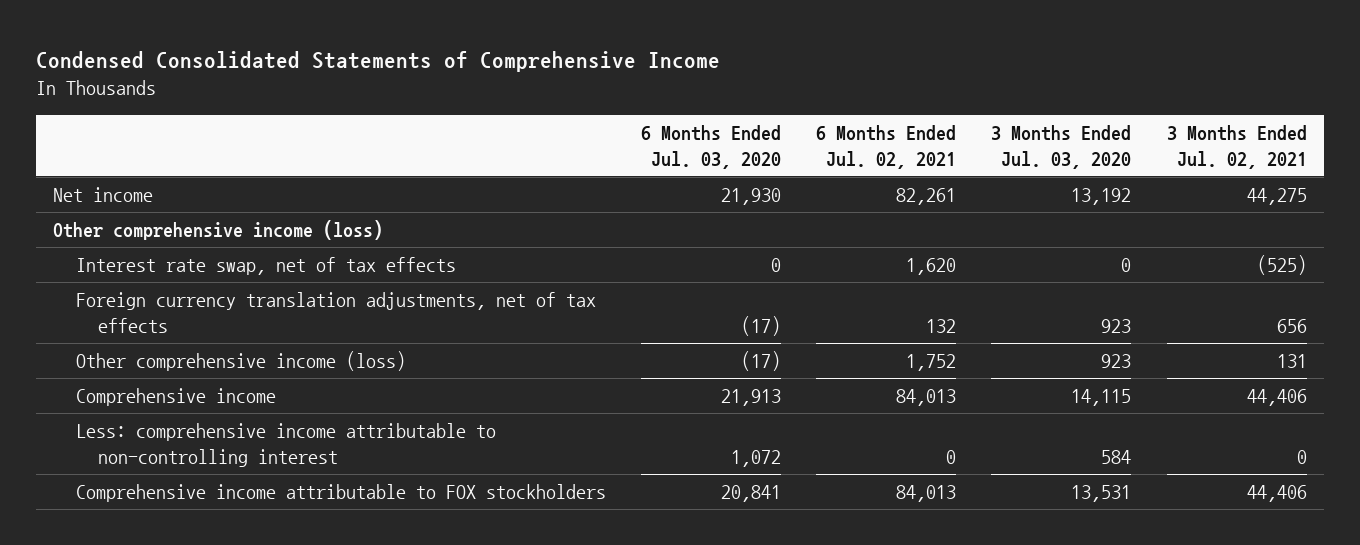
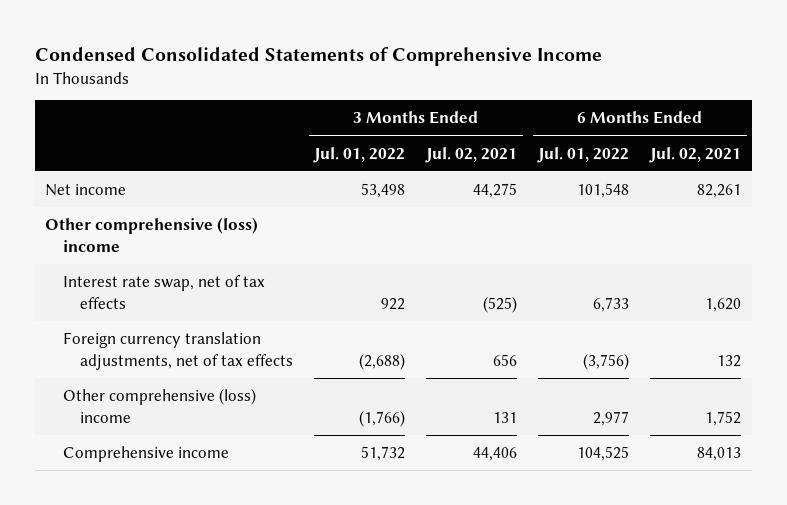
[640,124,781,169] 6 Months Ended Jul. 03, 2020 -> none
[991,124,1132,169] 3 Months Ended Jul. 03, 2020 -> none
none -> [313,146,406,163] Jul. 01, 2022
none -> [537,146,630,163] Jul. 01, 2022
[53,220,384,241] Other comprehensive income (loss) -> [45,217,259,252] Other comprehensive (loss) income
[75,351,406,372] Other comprehensive income (loss) -> [62,388,256,423] Other comprehensive (loss) income
[75,423,496,468] Less: comprehensive income attributable to non-controlling interest -> none
[75,484,606,503] Comprehensive income attributable to FOX stockholders -> none

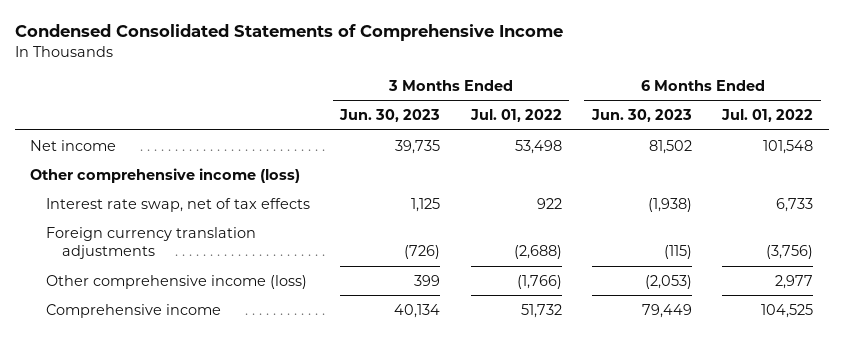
[425,146,518,163] Jul. 02, 2021 -> none
[649,146,742,163] Jul. 02, 2021 -> none
none -> [339,109,441,123] Jun. 30, 2023
none -> [590,109,692,123] Jun. 30, 2023
[45,217,259,252] Other comprehensive (loss) income -> [29,167,300,183] Other comprehensive income (loss)
[62,332,294,370] Foreign currency translation adjustments, net of tax effects -> [45,226,256,260] Foreign currency translation adjustments
[62,388,256,423] Other comprehensive (loss) income -> [45,274,307,289] Other comprehensive income (loss)

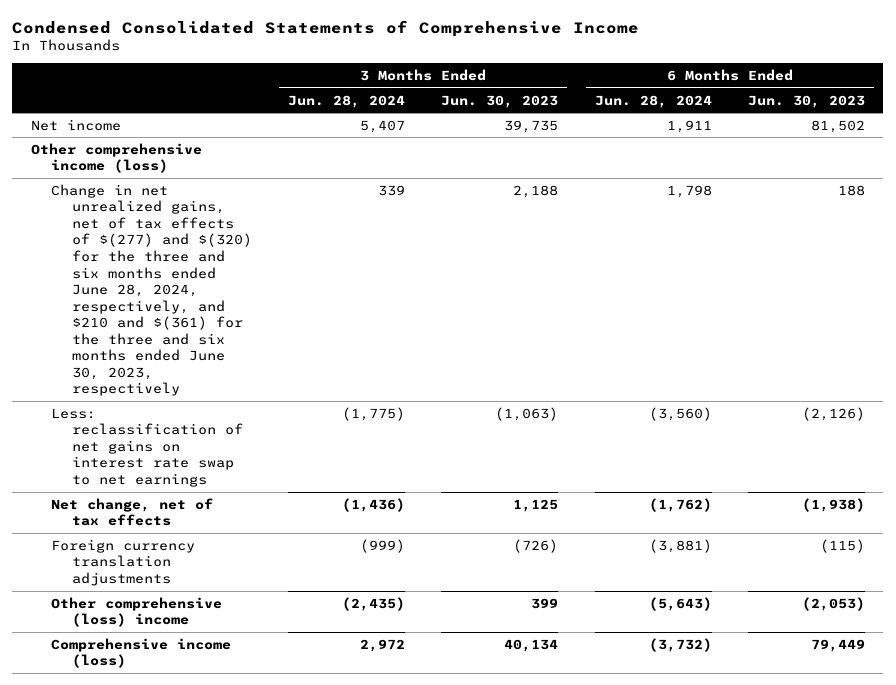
[469,109,562,123] Jul. 01, 2022 -> none
[721,109,814,123] Jul. 01, 2022 -> none
none -> [288,94,406,108] Jun. 28, 2024
none -> [594,94,712,108] Jun. 28, 2024
none -> [51,183,252,397] Change in net unrealized gains, net of tax effects of $(277) and $(320) for the three and six months ended June 28, 2024, respectively, and $210 and $(361) for the three and six months ended June 30, 2023, respectively
none -> [51,407,243,488] Less: reclassification of net gains on interest rate swap to net earnings
[45,197,310,212] Interest rate swap, net of tax effects -> [51,497,214,527] Net change, net of tax effects
[45,274,307,289] Other comprehensive income (loss) -> [51,596,223,628] Other comprehensive (loss) income
[45,303,221,318] Comprehensive income -> [51,637,232,669] Comprehensive income (loss)

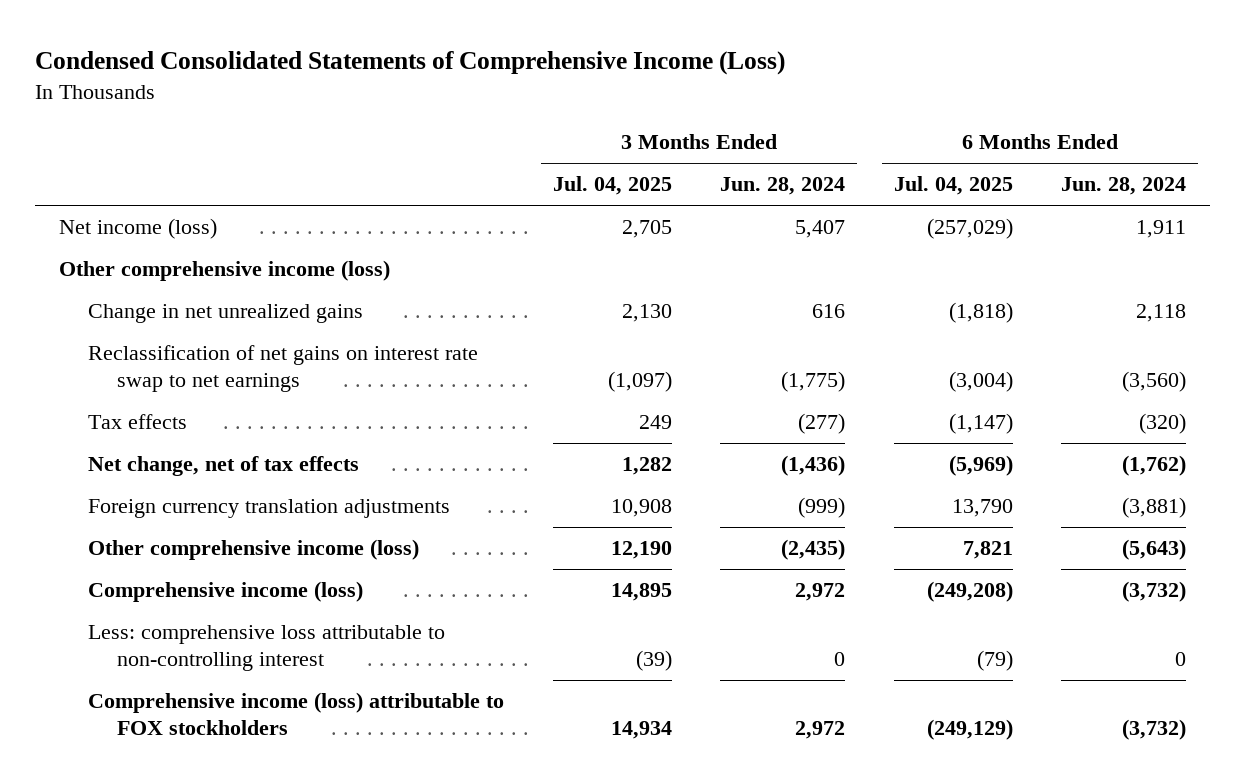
[12,19,640,37] Condensed Consolidated Statements of Comprehensive Income -> [34,51,785,76] Condensed Consolidated Statements of Comprehensive Income (Loss)
[441,94,559,108] Jun. 30, 2023 -> none
[748,94,866,108] Jun. 30, 2023 -> none
none -> [552,176,672,196] Jul. 04, 2025
none -> [893,176,1013,196] Jul. 04, 2025
[30,118,121,131] Net income -> [59,218,218,240] Net income (loss)
[51,183,252,397] Change in net unrealized gains, net of tax effects of $(277) and $(320) for the three and six months ended June 28, 2024, respectively, and $210 and $(361) for the three and six months ended June 30, 2023, respectively -> [88,304,364,324] Change in net unrealized gains
[378,184,406,196] 339 -> [812,304,846,319] 616
[666,184,712,198] 1,798 -> [1136,304,1187,323] 2,118
[51,407,243,488] Less: reclassification of net gains on interest rate swap to net earnings -> [88,345,479,393] Reclassification of net gains on interest rate swap to net earnings
none -> [88,414,188,430] Tax effects
[51,596,223,628] Other comprehensive (loss) income -> [88,539,420,561] Other comprehensive income (loss)
none -> [88,625,446,672] Less: comprehensive loss attributable to non-controlling interest
none -> [88,692,505,736] Comprehensive income (loss) attributable to FOX stockholders

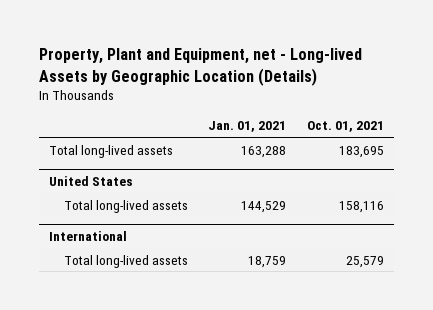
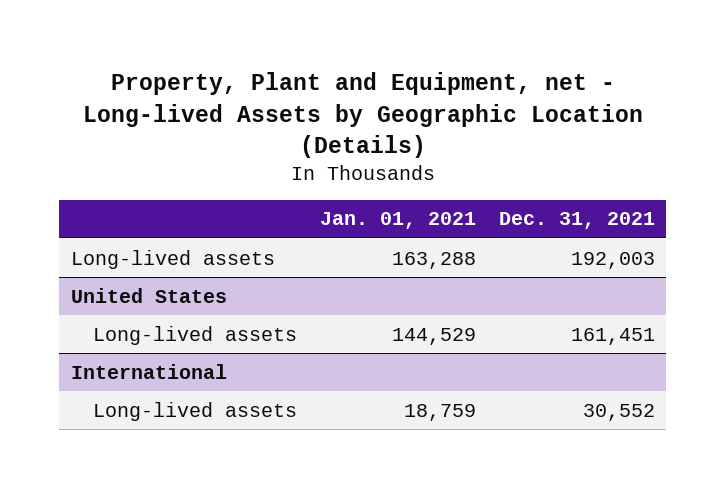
[306,121,384,133] Oct. 01, 2021 -> none
none -> [498,212,655,230] Dec. 31, 2021
[49,144,174,158] Total long-lived assets -> [70,249,275,269] Long-lived assets
[63,199,188,213] Total long-lived assets -> [92,325,297,345] Long-lived assets
[63,254,188,268] Total long-lived assets -> [92,401,297,421] Long-lived assets

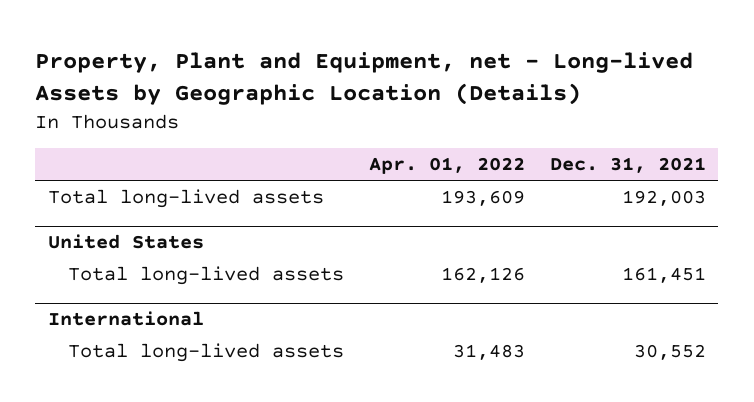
[319,212,476,230] Jan. 01, 2021 -> none
none -> [369,157,526,175] Apr. 01, 2022
[70,249,275,269] Long-lived assets -> [47,189,324,209] Total long-lived assets
[92,325,297,345] Long-lived assets -> [68,266,345,286] Total long-lived assets
[92,401,297,421] Long-lived assets -> [68,343,345,363] Total long-lived assets

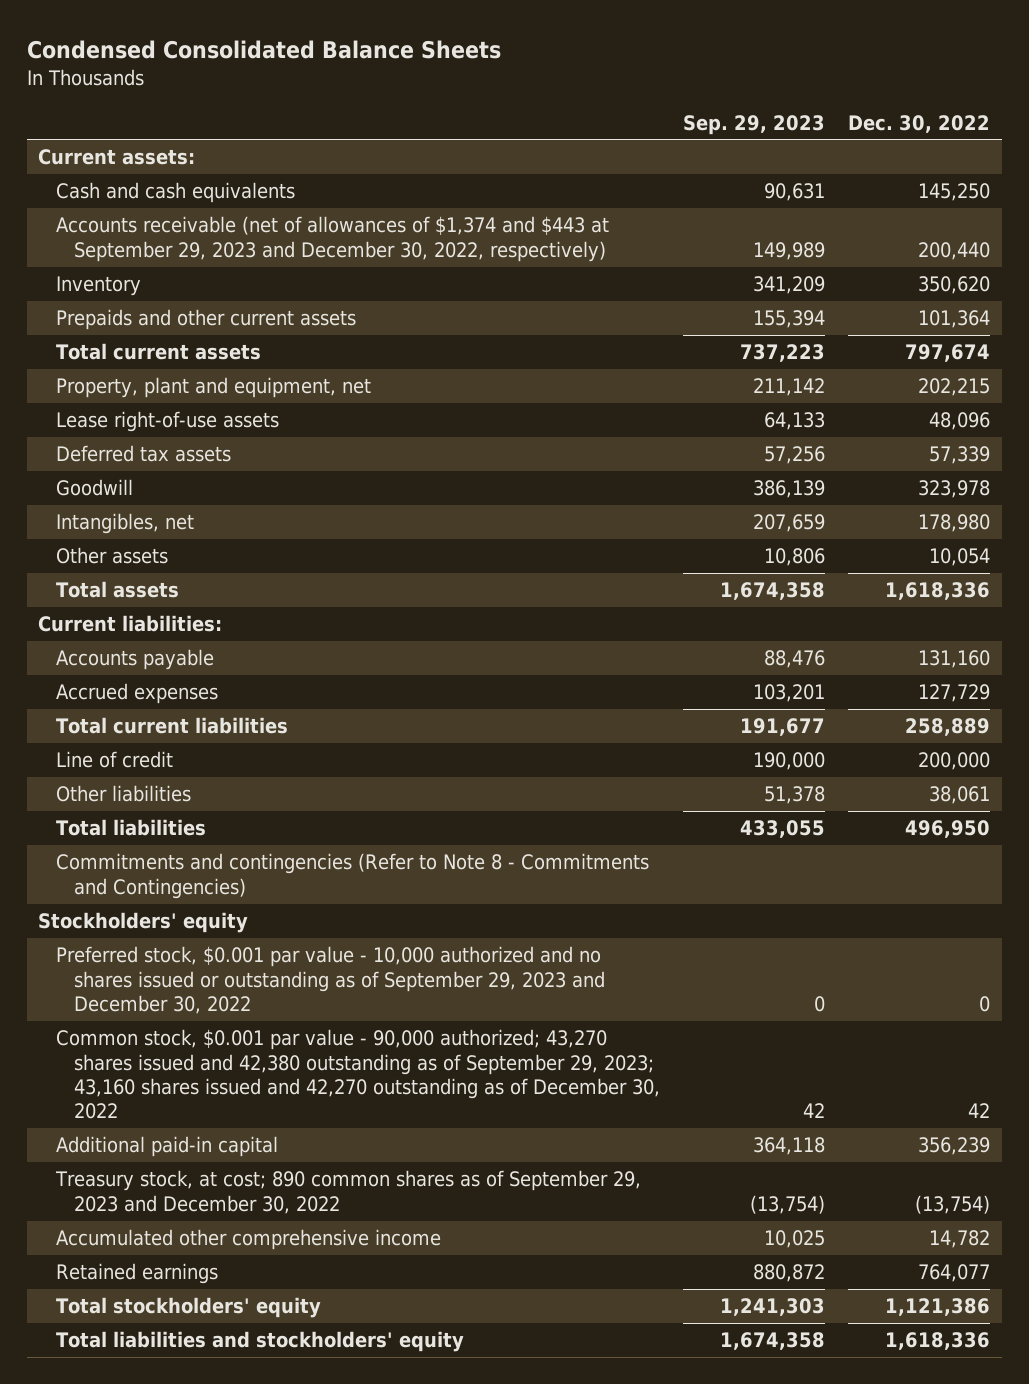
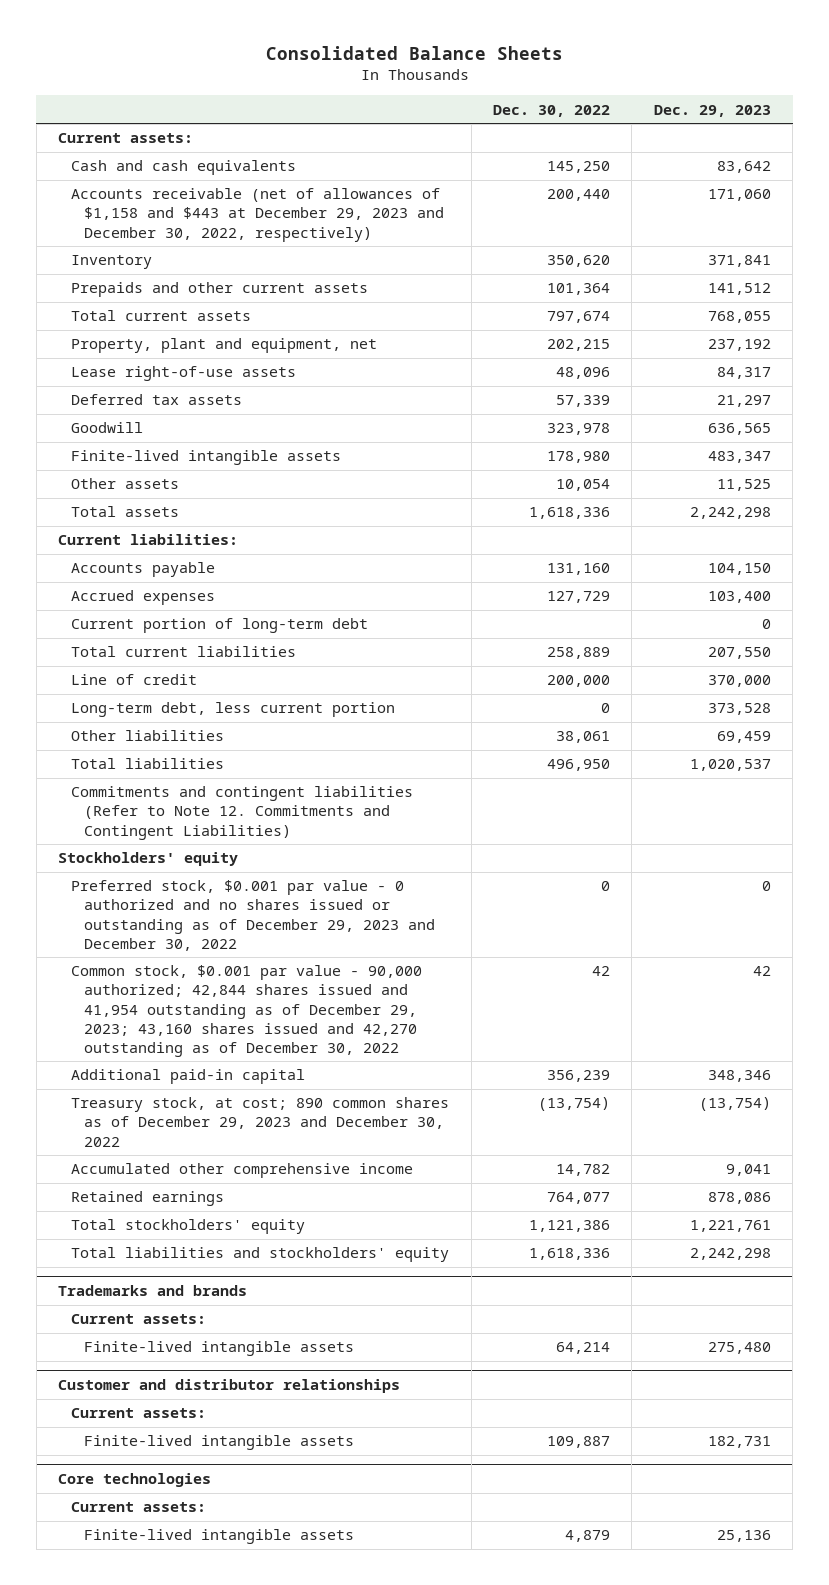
[26,40,501,60] Condensed Consolidated Balance Sheets -> [265,45,563,60] Consolidated Balance Sheets
[683,114,826,135] Sep. 29, 2023 -> none
none -> [653,104,771,117] Dec. 29, 2023
[56,216,610,262] Accounts receivable (net of allowances of $1,374 and $443 at September 29, 2023 and December 30, 2022, respectively) -> [71,188,445,242] Accounts receivable (net of allowances of $1,158 and $443 at December 29, 2023 and December 30, 2022, respectively)
[56,513,195,535] Intangibles, net -> [71,450,342,466] Finite-lived intangible assets
none -> [71,618,369,634] Current portion of long-term debt
none -> [71,702,396,718] Long-term debt, less current portion
[56,853,650,899] Commitments and contingencies (Refer to Note 8 - Commitments and Contingencies) -> [71,786,414,840] Commitments and contingent liabilities (Refer to Note 12. Commitments and Contingent Liabilities)
[56,946,606,1015] Preferred stock, $0.001 par value - 10,000 authorized and no shares issued or outstanding as of September 29, 2023 and December 30, 2022 -> [71,880,436,951] Preferred stock, $0.001 par value - 0 authorized and no shares issued or outstanding as of December 29, 2023 and December 30, 2022
[56,1029,661,1120] Common stock, $0.001 par value - 90,000 authorized; 43,270 shares issued and 42,380 outstanding as of September 29, 2023; 43,160 shares issued and 42,270 outstanding as of December 30, 2022 -> [71,965,423,1057] Common stock, $0.001 par value - 90,000 authorized; 42,844 shares issued and 41,954 outstanding as of December 29, 2023; 43,160 shares issued and 42,270 outstanding as of December 30, 2022
[55,1170,642,1214] Treasury stock, at cost; 890 common shares as of September 29, 2023 and December 30, 2022 -> [71,1097,450,1147] Treasury stock, at cost; 890 common shares as of December 29, 2023 and December 30, 2022
none -> [58,1284,248,1296] Trademarks and brands
none -> [71,1314,207,1325] Current assets:
none -> [84,1341,355,1357] Finite-lived intangible assets
none -> [58,1378,401,1393] Customer and distributor relationships
none -> [71,1408,207,1419] Current assets:
none -> [84,1435,355,1451] Finite-lived intangible assets
none -> [58,1472,212,1487] Core technologies
none -> [71,1502,207,1513] Current assets:
none -> [84,1529,355,1545] Finite-lived intangible assets

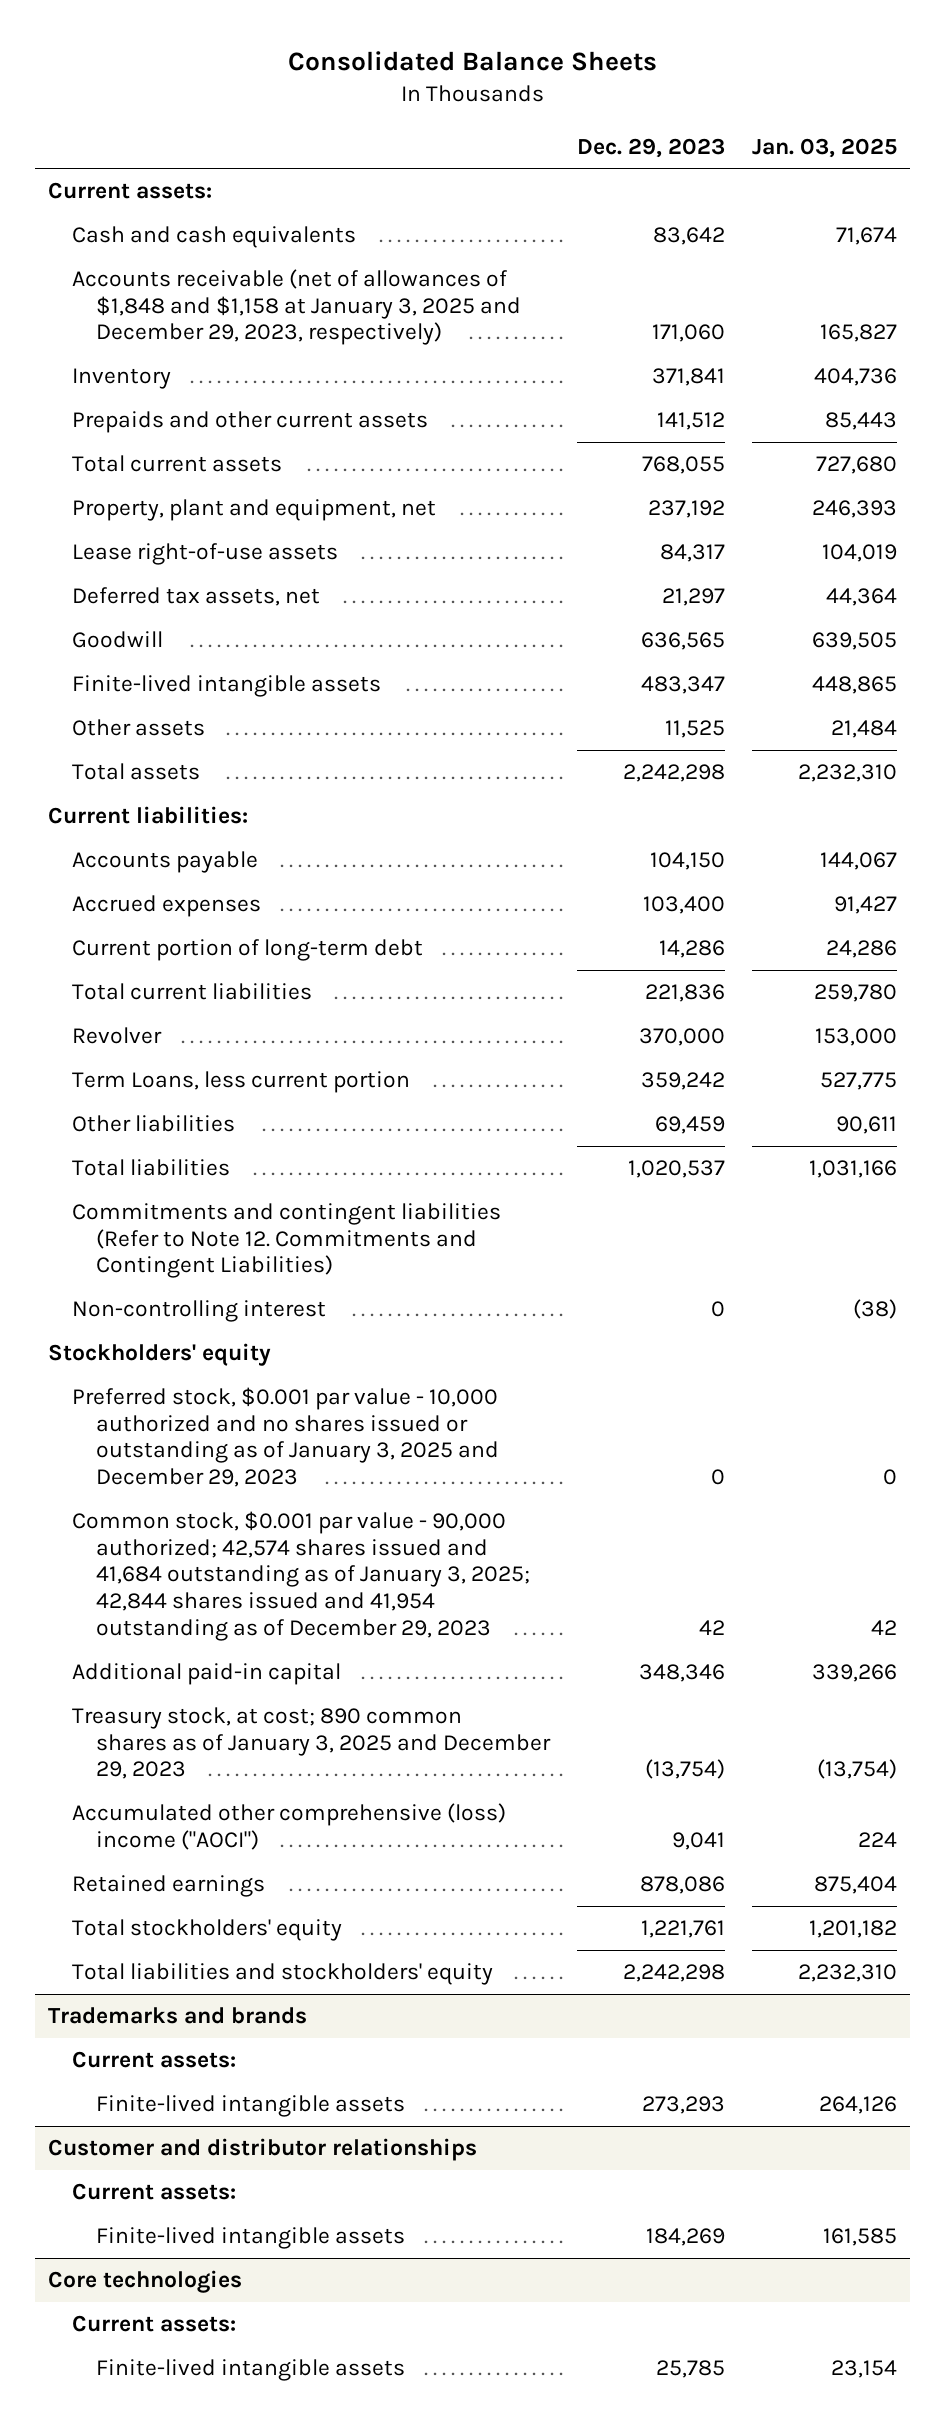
[492,104,610,117] Dec. 30, 2022 -> none
none -> [751,137,897,158] Jan. 03, 2025
[71,188,445,242] Accounts receivable (net of allowances of $1,158 and $443 at December 29, 2023 and December 30, 2022, respectively) -> [72,269,521,346] Accounts receivable (net of allowances of $1,848 and $1,158 at January 3, 2025 and December 29, 2023, respectively)
[71,394,243,406] Deferred tax assets -> [72,587,321,607] Deferred tax assets, net
[761,619,771,630] 0 -> [658,940,725,959] 14,286
[707,647,771,660] 207,550 -> [644,984,725,1003] 221,836
[71,674,198,686] Line of credit -> [72,1027,163,1045] Revolver
[71,702,396,718] Long-term debt, less current portion -> [72,1071,411,1094] Term Loans, less current portion
[707,703,771,716] 373,528 -> [640,1072,725,1091] 359,242
none -> [72,1300,327,1323] Non-controlling interest
[71,880,436,951] Preferred stock, $0.001 par value - 0 authorized and no shares issued or outstanding as of December 29, 2023 and December 30, 2022 -> [72,1387,499,1488] Preferred stock, $0.001 par value - 10,000 authorized and no shares issued or outstanding as of January 3, 2025 and December 29, 2023
[71,965,423,1057] Common stock, $0.001 par value - 90,000 authorized; 42,844 shares issued and 41,954 outstanding as of December 29, 2023; 43,160 shares issued and 42,270 outstanding as of December 30, 2022 -> [72,1511,530,1641] Common stock, $0.001 par value - 90,000 authorized; 42,574 shares issued and 41,684 outstanding as of January 3, 2025; 42,844 shares issued and 41,954 outstanding as of December 29, 2023
[71,1097,450,1147] Treasury stock, at cost; 890 common shares as of December 29, 2023 and December 30, 2022 -> [72,1707,551,1780] Treasury stock, at cost; 890 common shares as of January 3, 2025 and December 29, 2023
[71,1163,414,1179] Accumulated other comprehensive income -> [72,1803,507,1850] Accumulated other comprehensive (loss) income ("AOCI")
[707,1342,771,1355] 275,480 -> [641,2096,725,2115] 273,293
[707,1436,771,1449] 182,731 -> [645,2228,725,2247] 184,269
[716,1530,771,1543] 25,136 -> [655,2360,725,2379] 25,785

